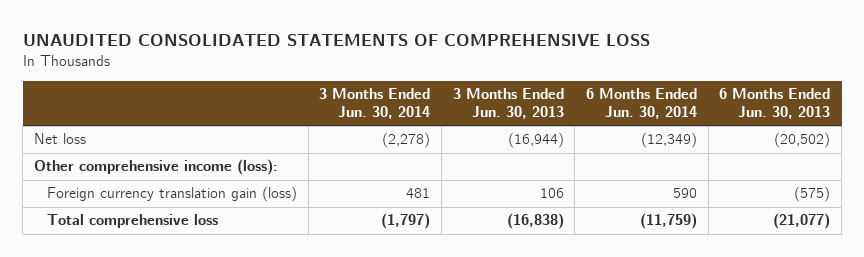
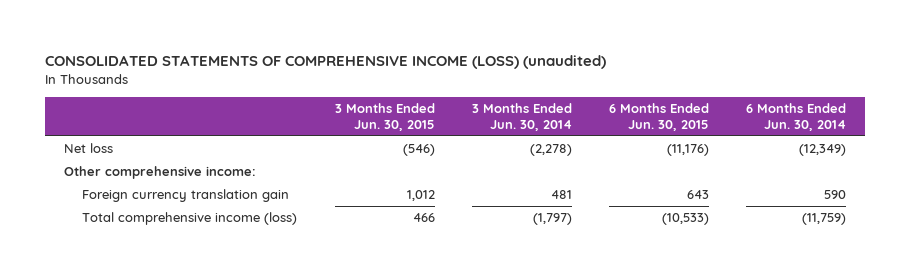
[22,34,650,47] UNAUDITED CONSOLIDATED STATEMENTS OF COMPREHENSIVE LOSS -> [45,54,607,69] CONSOLIDATED STATEMENTS OF COMPREHENSIVE INCOME (LOSS) (unaudited)
[452,88,564,120] 3 Months Ended Jun. 30, 2013 -> none
[719,88,831,120] 6 Months Ended Jun. 30, 2013 -> none
none -> [334,102,435,131] 3 Months Ended Jun. 30, 2015
none -> [608,102,709,131] 6 Months Ended Jun. 30, 2015
[34,159,279,176] Other comprehensive income (loss): -> [63,166,256,180] Other comprehensive income:
[47,186,298,203] Foreign currency translation gain (loss) -> [82,189,290,203] Foreign currency translation gain
[47,214,219,229] Total comprehensive loss -> [82,212,298,226] Total comprehensive income (loss)

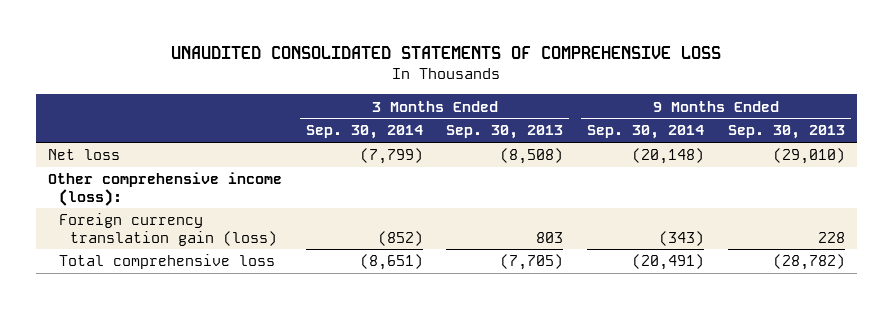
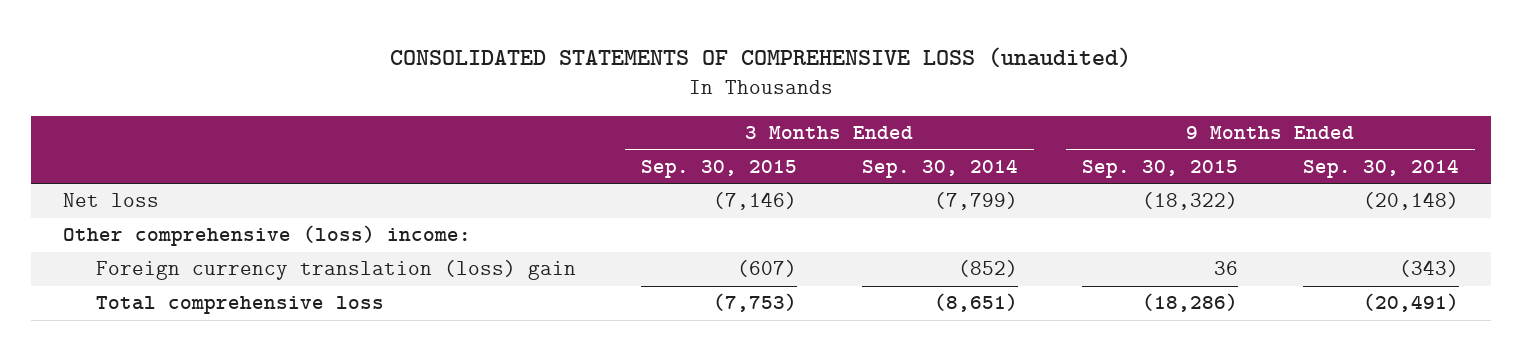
[171,46,722,60] UNAUDITED CONSOLIDATED STATEMENTS OF COMPREHENSIVE LOSS -> [390,46,1132,68] CONSOLIDATED STATEMENTS OF COMPREHENSIVE LOSS (unaudited)
[446,125,564,140] Sep. 30, 2013 -> none
[727,125,845,140] Sep. 30, 2013 -> none
none -> [640,160,797,179] Sep. 30, 2015
none -> [1082,160,1239,179] Sep. 30, 2015
[47,172,282,206] Other comprehensive income (loss): -> [63,225,472,247] Other comprehensive (loss) income:
[59,213,278,246] Foreign currency translation gain (loss) -> [96,260,577,281] Foreign currency translation (loss) gain

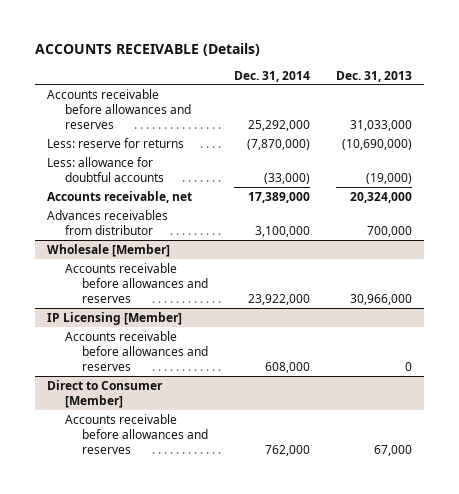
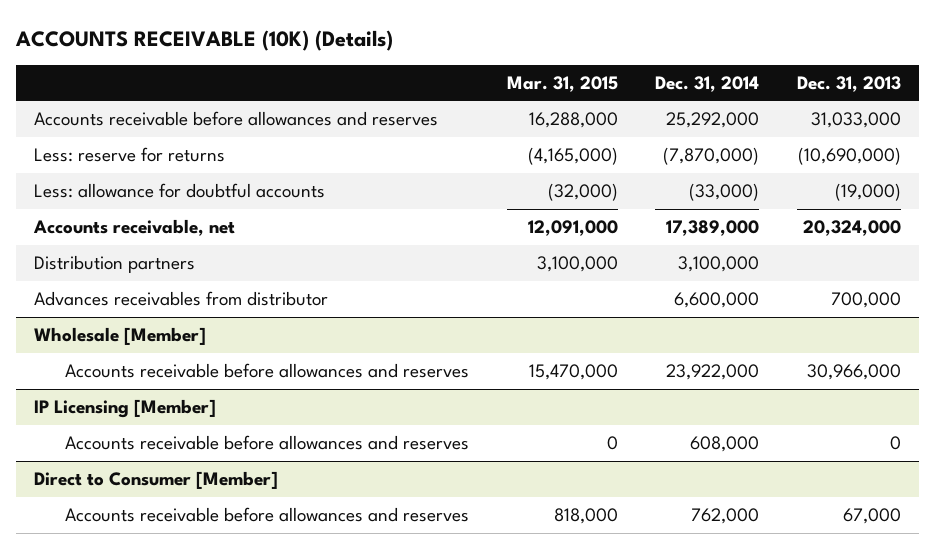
[34,42,260,56] ACCOUNTS RECEIVABLE (Details) -> [14,29,393,51] ACCOUNTS RECEIVABLE (10K) (Details)
none -> [506,76,618,93] Mar. 31, 2015
none -> [34,255,196,274] Distribution partners
[254,225,310,237] 3,100,000 -> [674,292,760,309] 6,600,000

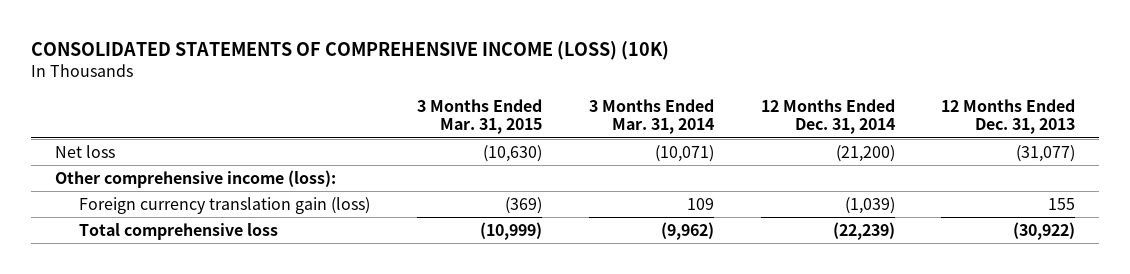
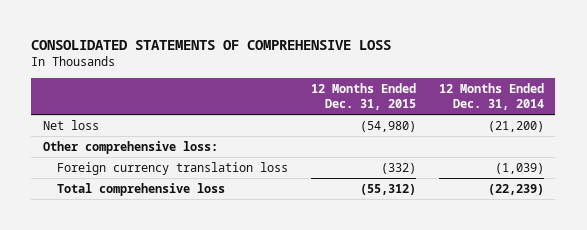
[31,40,670,60] CONSOLIDATED STATEMENTS OF COMPREHENSIVE INCOME (LOSS) (10K) -> [31,39,392,50] CONSOLIDATED STATEMENTS OF COMPREHENSIVE LOSS
[417,98,543,135] 3 Months Ended Mar. 31, 2015 -> none
[588,98,714,135] 3 Months Ended Mar. 31, 2014 -> none
[941,98,1076,135] 12 Months Ended Dec. 31, 2013 -> none
none -> [310,83,416,110] 12 Months Ended Dec. 31, 2015
[54,169,336,188] Other comprehensive income (loss): -> [42,140,218,154] Other comprehensive loss:
[79,196,371,214] Foreign currency translation gain (loss) -> [56,161,288,175] Foreign currency translation loss

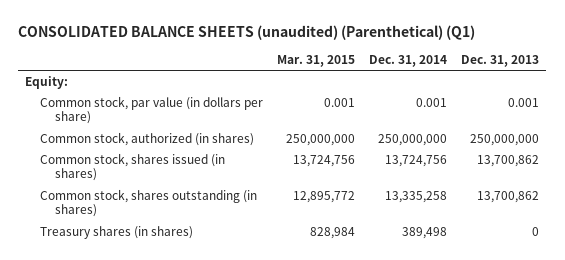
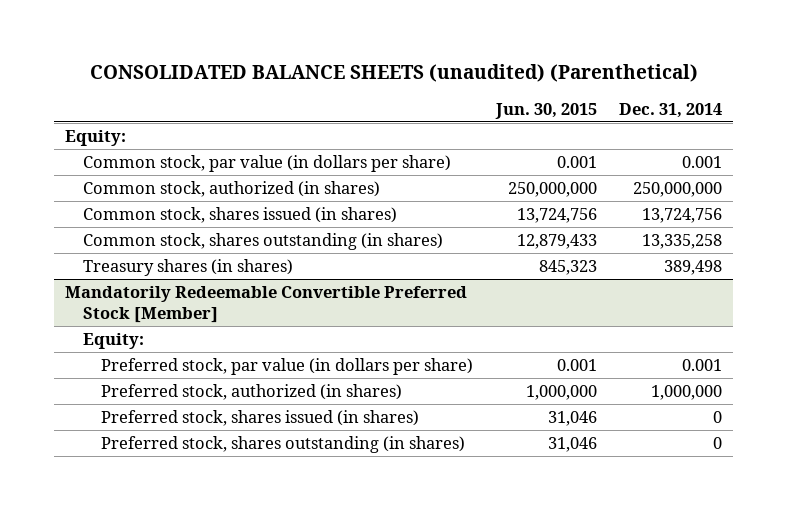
[18,25,476,41] CONSOLIDATED BALANCE SHEETS (unaudited) (Parenthetical) (Q1) -> [89,64,698,83] CONSOLIDATED BALANCE SHEETS (unaudited) (Parenthetical)
[277,54,356,67] Mar. 31, 2015 -> none
[461,54,540,67] Dec. 31, 2013 -> none
none -> [494,102,597,119] Jun. 30, 2015
none -> [65,286,468,323] Mandatorily Redeemable Convertible Preferred Stock [Member]
none -> [83,333,145,350] Equity:
none -> [101,358,474,376] Preferred stock, par value (in dollars per share)
none -> [101,384,403,401] Preferred stock, authorized (in shares)
none -> [101,410,420,427] Preferred stock, shares issued (in shares)
none -> [101,436,466,454] Preferred stock, shares outstanding (in shares)

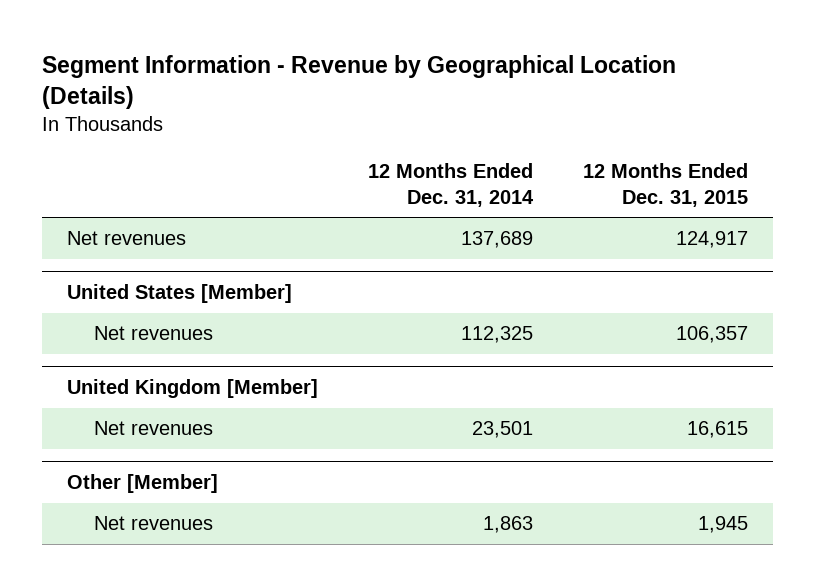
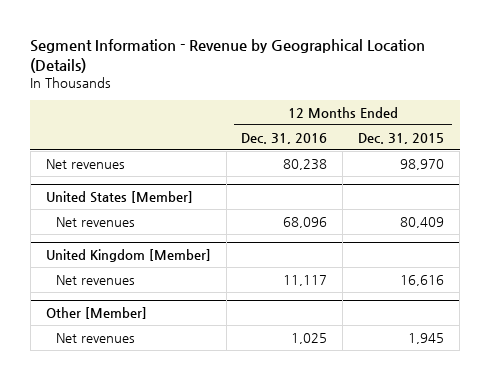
[367,162,534,207] 12 Months Ended Dec. 31, 2014 -> none
none -> [241,132,328,144] Dec. 31, 2016
[675,231,748,249] 124,917 -> [400,158,445,170] 98,970
[675,326,748,344] 106,357 -> [400,216,445,228] 80,409
[686,421,748,439] 16,615 -> [400,274,445,286] 16,616

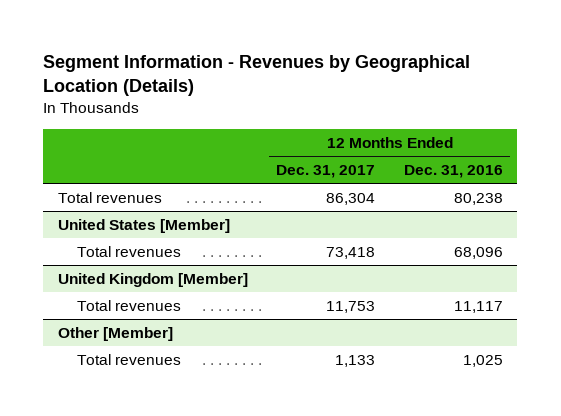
[30,39,426,74] Segment Information - Revenue by Geographical Location (Details) -> [43,54,471,97] Segment Information - Revenues by Geographical Location (Details)
[358,132,445,144] Dec. 31, 2015 -> none
none -> [276,165,376,179] Dec. 31, 2017
[45,158,125,169] Net revenues -> [57,191,162,203] Total revenues
[56,216,136,227] Net revenues -> [76,245,181,257] Total revenues
[56,274,136,285] Net revenues -> [76,299,181,311] Total revenues
[56,332,136,343] Net revenues -> [76,353,181,365] Total revenues

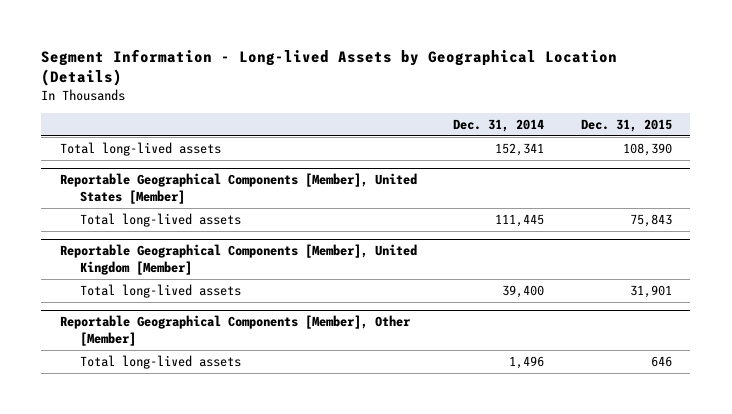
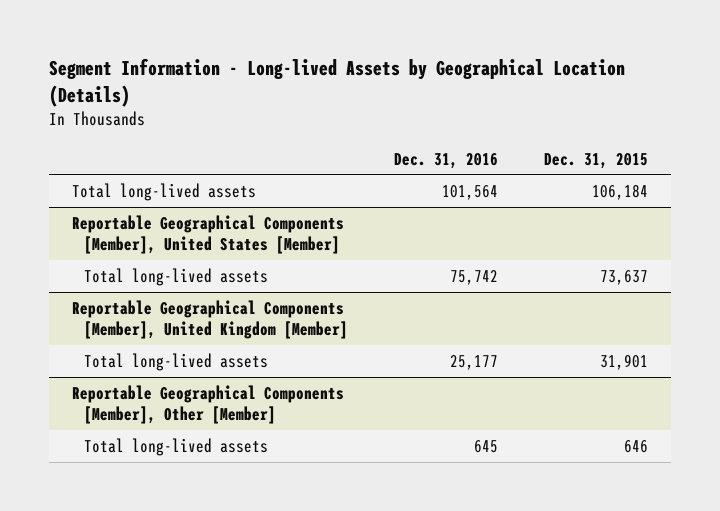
[453,119,545,133] Dec. 31, 2014 -> none
none -> [394,152,499,169] Dec. 31, 2016
[623,143,673,157] 108,390 -> [592,183,649,200] 106,184
[630,214,673,228] 75,843 -> [600,269,649,285] 73,637

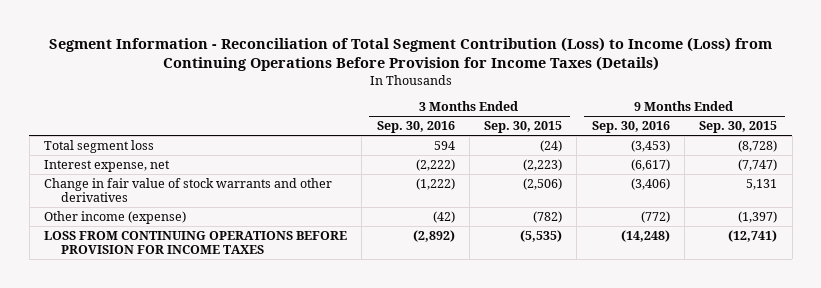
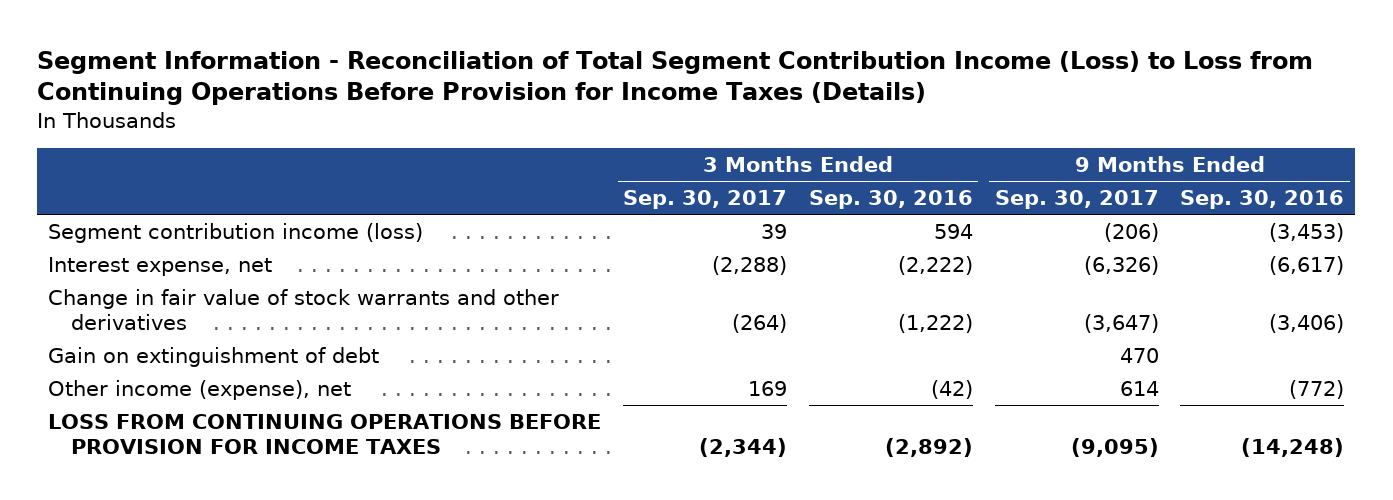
[48,36,772,71] Segment Information - Reconciliation of Total Segment Contribution (Loss) to Income (Loss) from Continuing Operations Before Provision for Income Taxes (Details) -> [37,50,1314,106] Segment Information - Reconciliation of Total Segment Contribution Income (Loss) to Loss from Continuing Operations Before Provision for Income Taxes (Details)
[484,121,563,134] Sep. 30, 2015 -> none
[699,121,778,134] Sep. 30, 2015 -> none
none -> [623,190,788,210] Sep. 30, 2017
none -> [994,190,1159,210] Sep. 30, 2017
[43,140,154,154] Total segment loss -> [48,222,424,243] Segment contribution income (loss)
none -> [48,346,380,367] Gain on extinguishment of debt
[43,211,186,225] Other income (expense) -> [48,379,352,400] Other income (expense), net

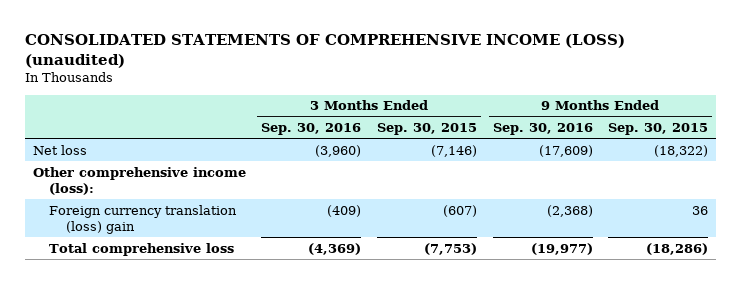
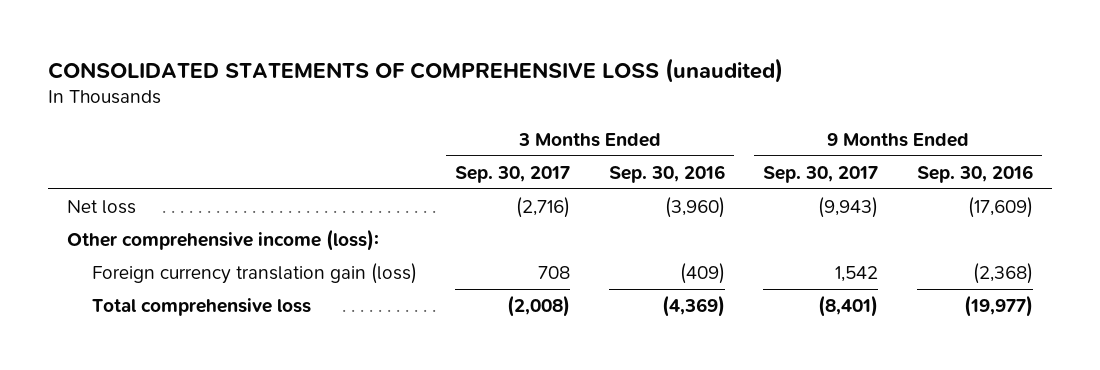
[24,33,625,68] CONSOLIDATED STATEMENTS OF COMPREHENSIVE INCOME (LOSS) (unaudited) -> [48,57,784,83] CONSOLIDATED STATEMENTS OF COMPREHENSIVE LOSS (unaudited)
[376,123,477,136] Sep. 30, 2015 -> none
[608,123,709,136] Sep. 30, 2015 -> none
none -> [455,165,571,183] Sep. 30, 2017
none -> [763,165,879,183] Sep. 30, 2017
[49,204,238,235] Foreign currency translation (loss) gain -> [91,263,417,285] Foreign currency translation gain (loss)

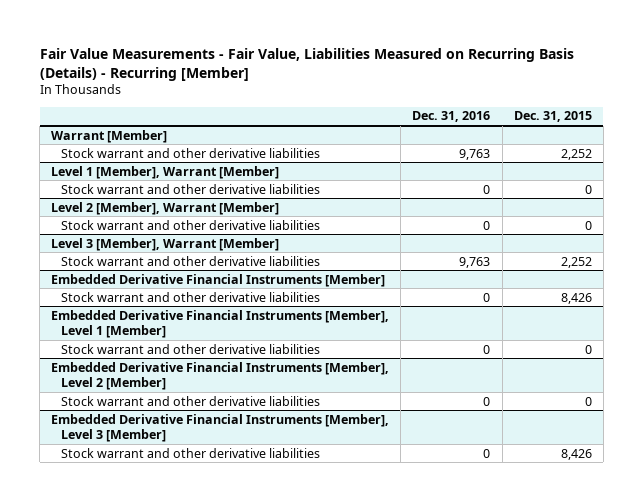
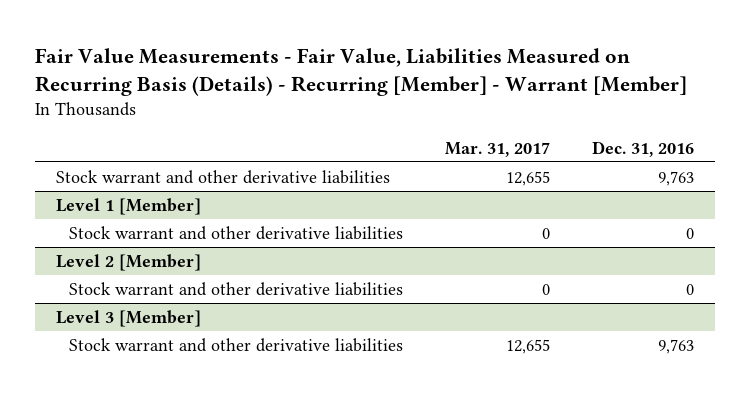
[39,47,574,81] Fair Value Measurements - Fair Value, Liabilities Measured on Recurring Basis (Details) - Recurring [Member] -> [34,47,687,96] Fair Value Measurements - Fair Value, Liabilities Measured on Recurring Basis (Details) - Recurring [Member] - Warrant [Member]
[513,111,592,123] Dec. 31, 2015 -> none
none -> [445,141,551,157] Mar. 31, 2017
[51,129,168,143] Warrant [Member] -> none
[51,165,280,179] Level 1 [Member], Warrant [Member] -> [55,198,201,216] Level 1 [Member]
[51,201,280,215] Level 2 [Member], Warrant [Member] -> [55,254,201,272] Level 2 [Member]
[51,237,280,251] Level 3 [Member], Warrant [Member] -> [55,310,201,328] Level 3 [Member]
[51,273,386,287] Embedded Derivative Financial Instruments [Member] -> none
[61,291,321,302] Stock warrant and other derivative liabilities -> none
[51,309,390,338] Embedded Derivative Financial Instruments [Member], Level 1 [Member] -> none
[61,343,321,354] Stock warrant and other derivative liabilities -> none
[51,361,390,390] Embedded Derivative Financial Instruments [Member], Level 2 [Member] -> none
[61,395,321,406] Stock warrant and other derivative liabilities -> none
[51,413,390,442] Embedded Derivative Financial Instruments [Member], Level 3 [Member] -> none
[61,447,321,458] Stock warrant and other derivative liabilities -> none

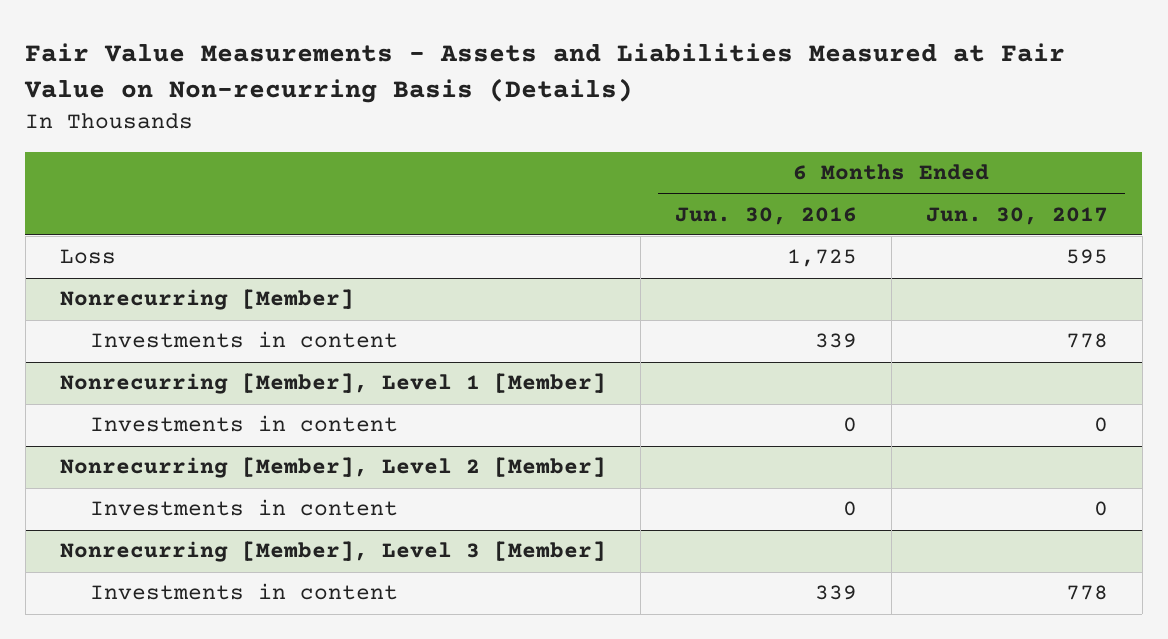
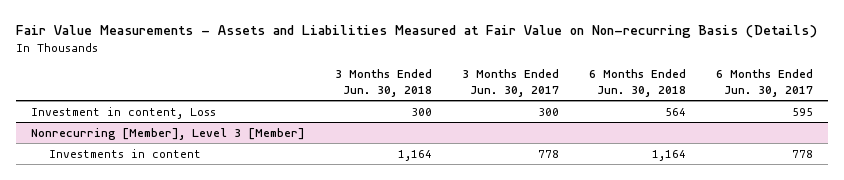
[674,206,857,225] Jun. 30, 2016 -> none
none -> [335,69,433,97] 3 Months Ended Jun. 30, 2018
none -> [461,69,559,97] 3 Months Ended Jun. 30, 2017
none -> [588,69,686,97] 6 Months Ended Jun. 30, 2018
[59,289,354,311] Nonrecurring [Member] -> none
[90,331,399,349] Investments in content -> none
[59,373,606,395] Nonrecurring [Member], Level 1 [Member] -> none
[90,415,399,433] Investments in content -> none
[59,457,606,479] Nonrecurring [Member], Level 2 [Member] -> none
[90,499,399,517] Investments in content -> none
[59,249,116,265] Loss -> [31,106,217,119] Investment in content, Loss

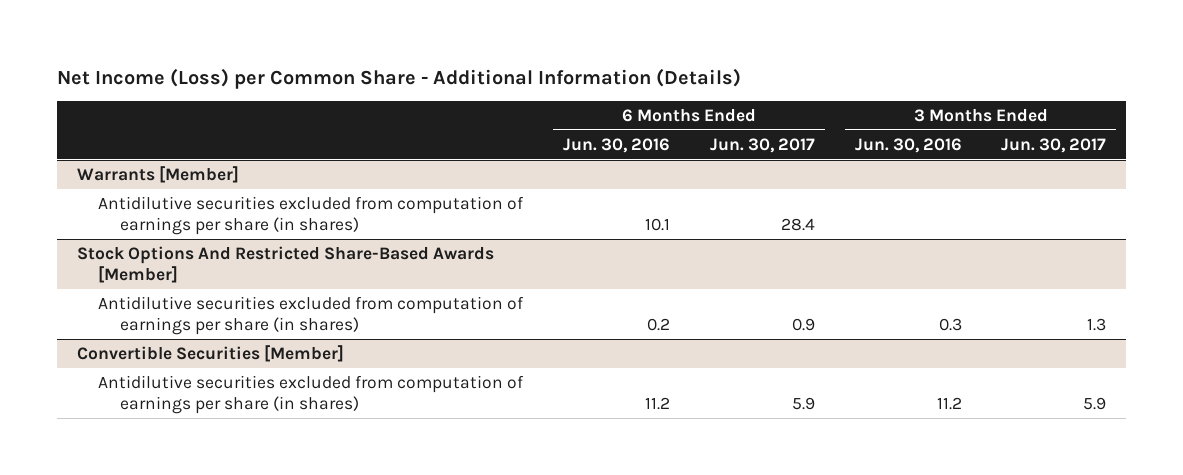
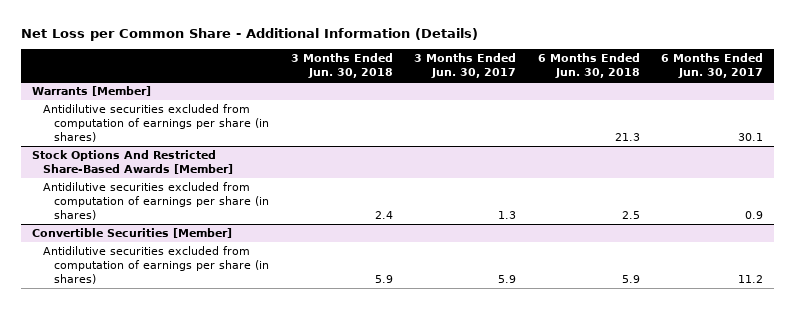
[56,67,741,89] Net Income (Loss) per Common Share - Additional Information (Details) -> [21,28,479,42] Net Loss per Common Share - Additional Information (Details)
[563,137,671,153] Jun. 30, 2016 -> none
[854,137,962,153] Jun. 30, 2016 -> none
none -> [290,53,393,79] 3 Months Ended Jun. 30, 2018
none -> [537,53,640,79] 6 Months Ended Jun. 30, 2018
[780,218,815,232] 28.4 -> [738,132,764,141] 30.1
[791,397,815,411] 5.9 -> [738,274,764,283] 11.2

